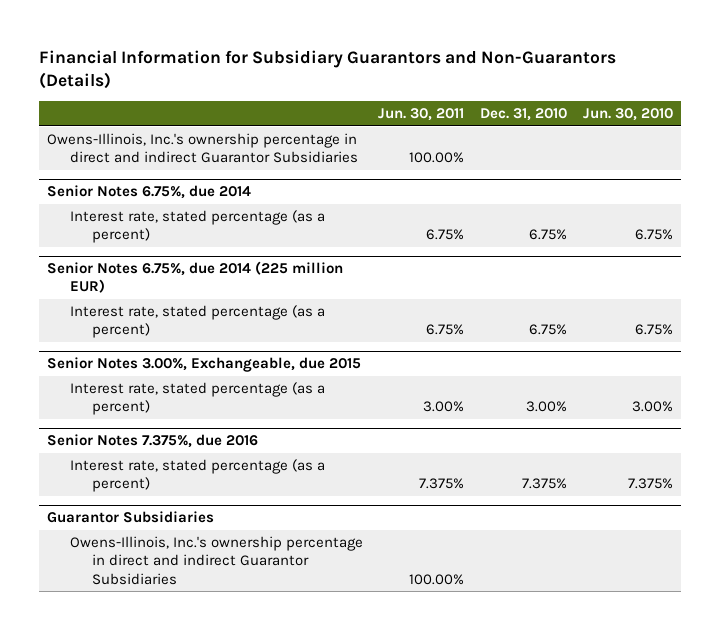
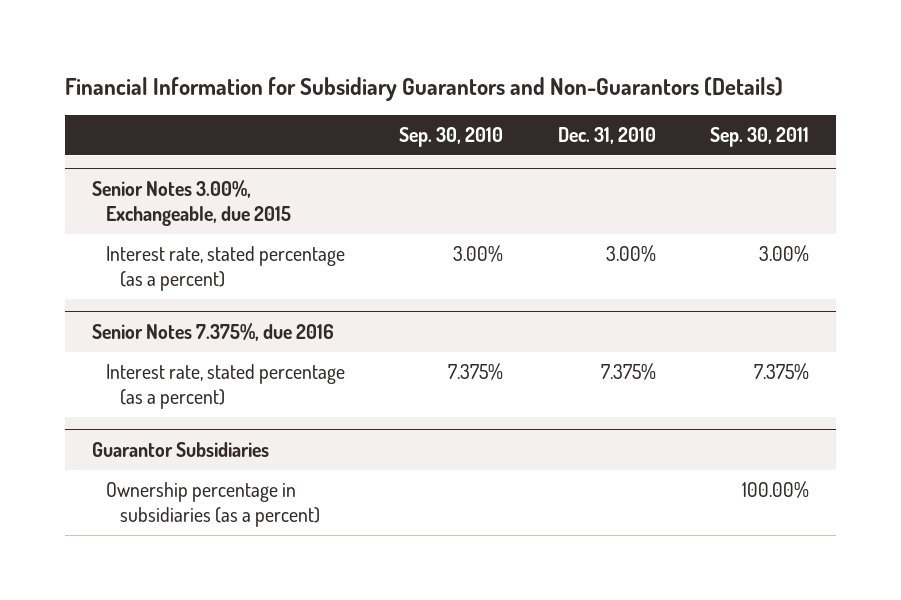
[378,108,465,122] Jun. 30, 2011 -> none
[582,108,673,122] Jun. 30, 2010 -> none
none -> [399,126,504,147] Sep. 30, 2010
none -> [709,126,809,147] Sep. 30, 2011
[47,133,358,164] Owens-Illinois, Inc.'s ownership percentage in direct and indirect Guarantor Subsidiaries -> none
[47,185,252,200] Senior Notes 6.75%, due 2014 -> none
[69,210,325,244] Interest rate, stated percentage (as a percent) -> none
[47,261,344,294] Senior Notes 6.75%, due 2014 (225 million EUR) -> none
[69,305,325,339] Interest rate, stated percentage (as a percent) -> none
[69,536,363,585] Owens-Illinois, Inc.'s ownership percentage in direct and indirect Guarantor Subsidiaries -> none
none -> [106,482,321,528] Ownership percentage in subsidiaries (as a percent)

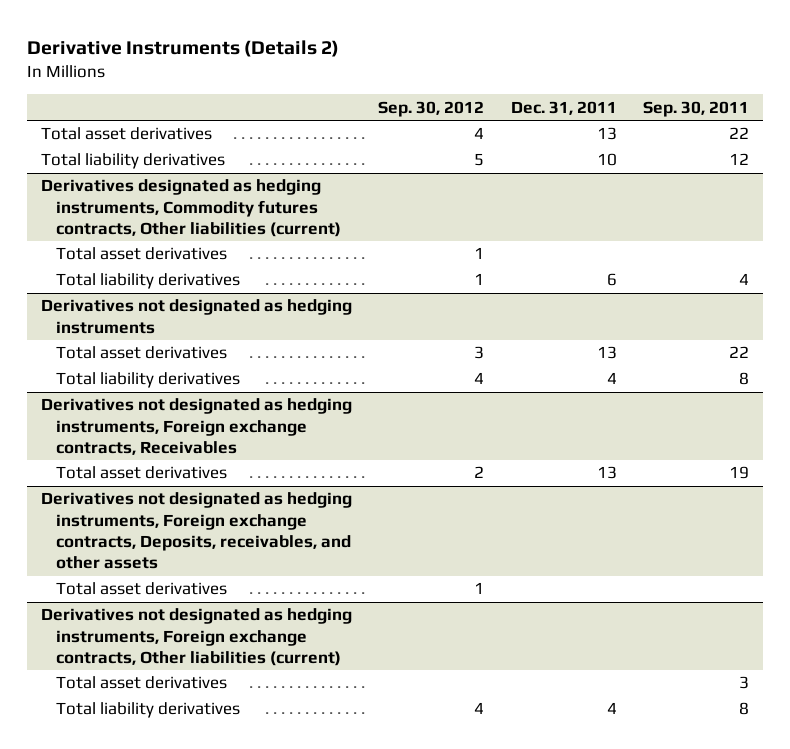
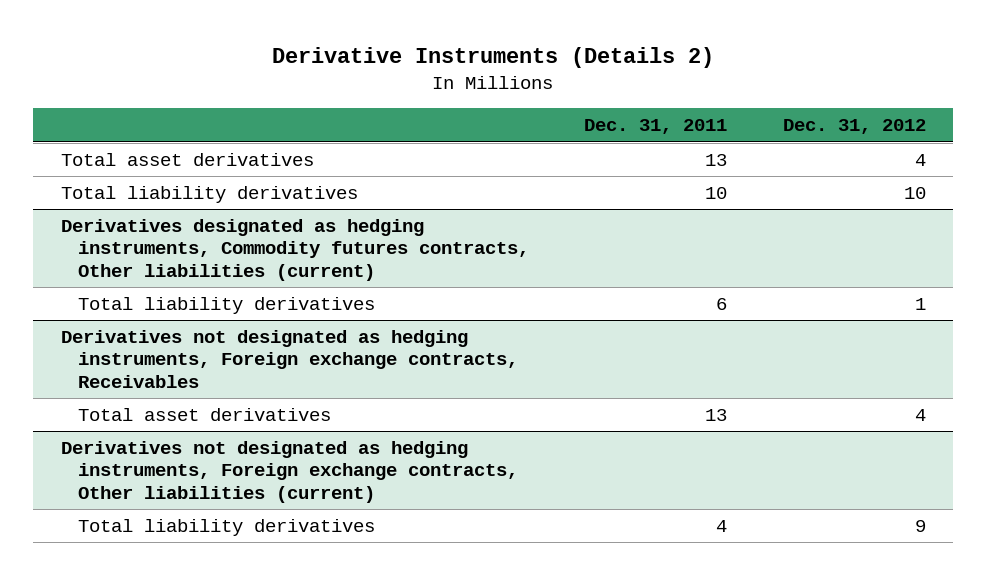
[378,100,485,117] Sep. 30, 2012 -> none
[643,100,750,117] Sep. 30, 2011 -> none
none -> [782,119,926,135] Dec. 31, 2012
[55,247,227,261] Total asset derivatives -> none
[40,299,352,334] Derivatives not designated as hedging instruments -> none
[55,346,227,360] Total asset derivatives -> none
[55,372,240,389] Total liability derivatives -> none
[40,492,352,570] Derivatives not designated as hedging instruments, Foreign exchange contracts, Deposits, receivables, and other assets -> none
[55,582,227,596] Total asset derivatives -> none
[55,676,227,690] Total asset derivatives -> none

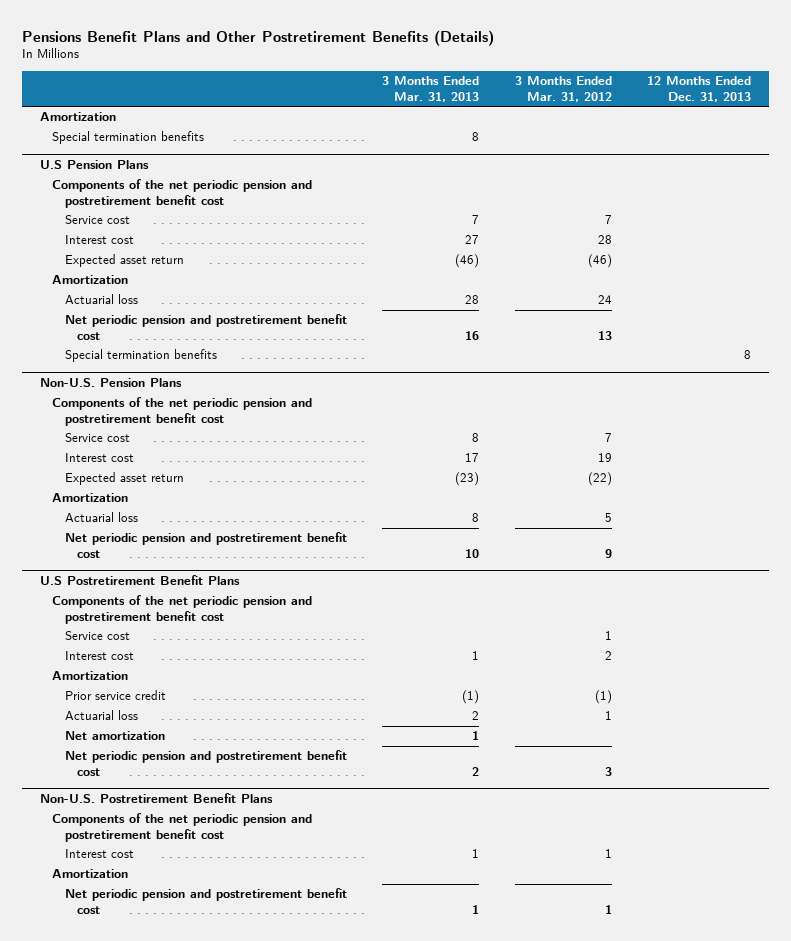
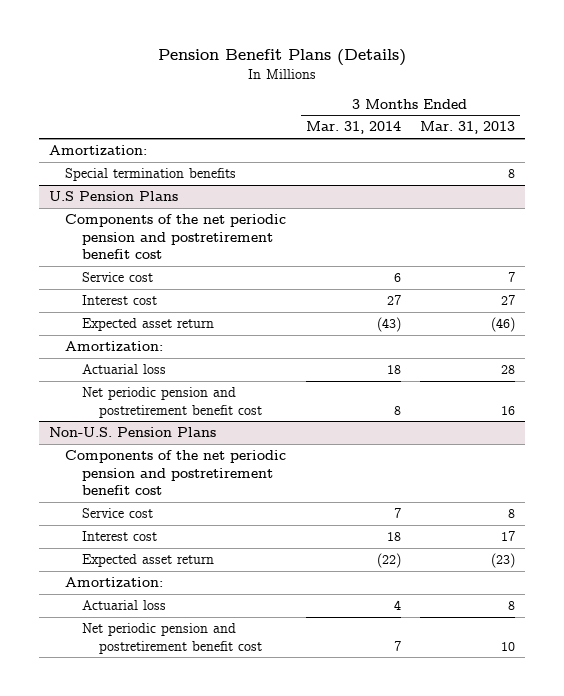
[22,29,495,46] Pensions Benefit Plans and Other Postretirement Benefits (Details) -> [157,49,406,67] Pension Benefit Plans (Details)
[514,76,612,102] 3 Months Ended Mar. 31, 2012 -> none
[647,76,752,102] 12 Months Ended Dec. 31, 2013 -> none
none -> [305,121,401,135] Mar. 31, 2014
[39,112,116,122] Amortization -> [48,145,147,156] Amortization:
[52,275,129,285] Amortization -> [65,341,164,352] Amortization:
[64,349,217,363] Special termination benefits -> none
[52,493,129,503] Amortization -> [65,577,164,588] Amortization:
[39,575,240,586] U.S Postretirement Benefit Plans -> none
[52,595,313,624] Components of the net periodic pension and postretirement benefit cost -> none
[64,631,130,641] Service cost -> none
[64,651,134,661] Interest cost -> none
[52,671,129,681] Amortization -> none
[64,690,166,701] Prior service credit -> none
[64,710,138,721] Actuarial loss -> none
[64,731,165,741] Net amortization -> none
[64,750,347,776] Net periodic pension and postretirement benefit cost -> none
[39,793,273,804] Non-U.S. Postretirement Benefit Plans -> none
[52,813,313,842] Components of the net periodic pension and postretirement benefit cost -> none
[64,849,134,859] Interest cost -> none
[52,869,129,879] Amortization -> none
[64,888,347,914] Net periodic pension and postretirement benefit cost -> none

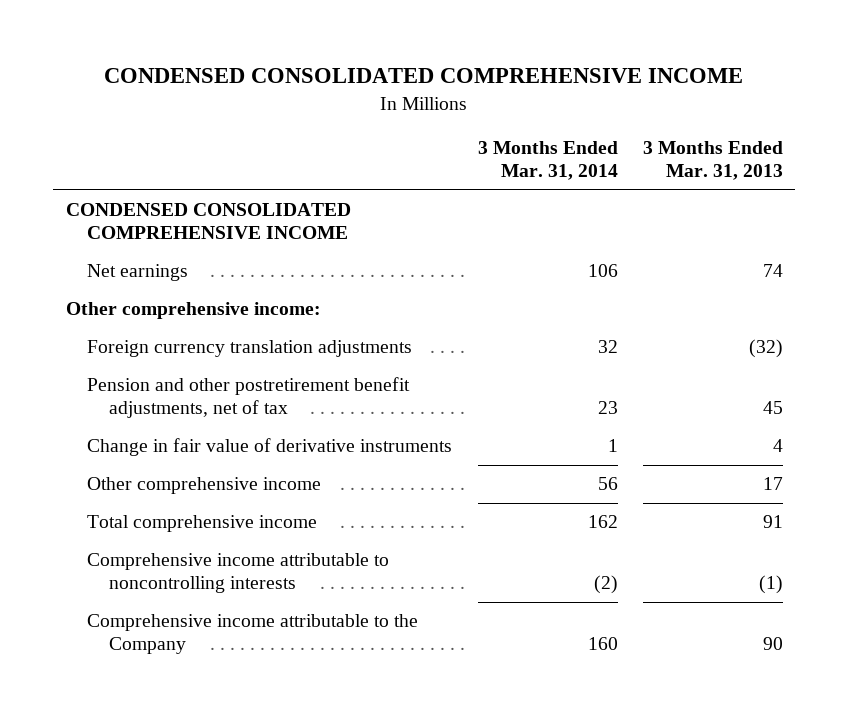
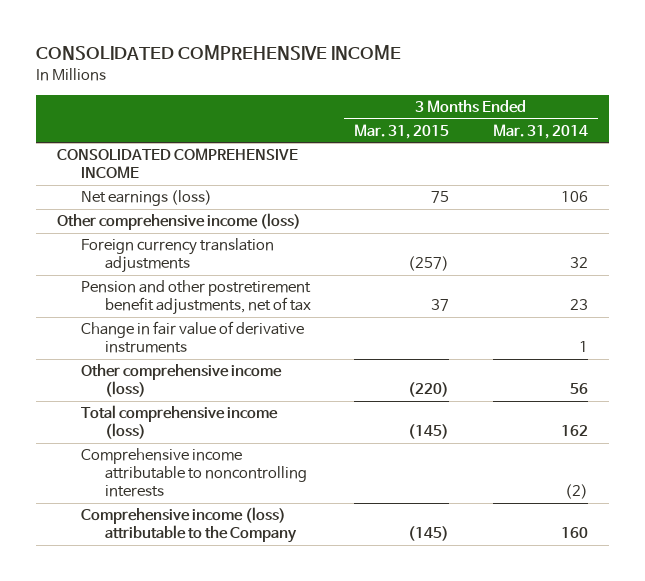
[104,68,744,84] CONDENSED CONSOLIDATED COMPREHENSIVE INCOME -> [35,45,401,61] CONSOLIDATED COMPREHENSIVE INCOME
[642,141,783,181] 3 Months Ended Mar. 31, 2013 -> none
none -> [354,123,450,139] Mar. 31, 2015
[65,203,351,239] CONDENSED CONSOLIDATED COMPREHENSIVE INCOME -> [57,148,299,179] CONSOLIDATED COMPREHENSIVE INCOME
[87,264,189,282] Net earnings -> [81,190,213,207] Net earnings (loss)
[65,302,321,320] Other comprehensive income: -> [57,213,302,231] Other comprehensive income (loss)
[87,477,322,495] Other comprehensive income -> [81,364,283,398] Other comprehensive income (loss)
[87,515,318,533] Total comprehensive income -> [81,405,279,440] Total comprehensive income (loss)
[87,614,419,654] Comprehensive income attributable to the Company -> [81,507,298,544] Comprehensive income (loss) attributable to the Company

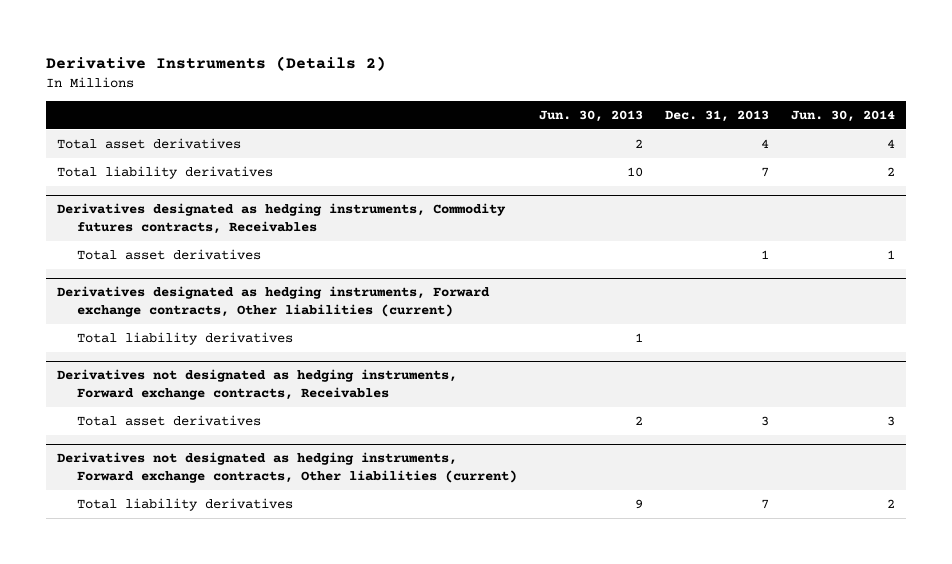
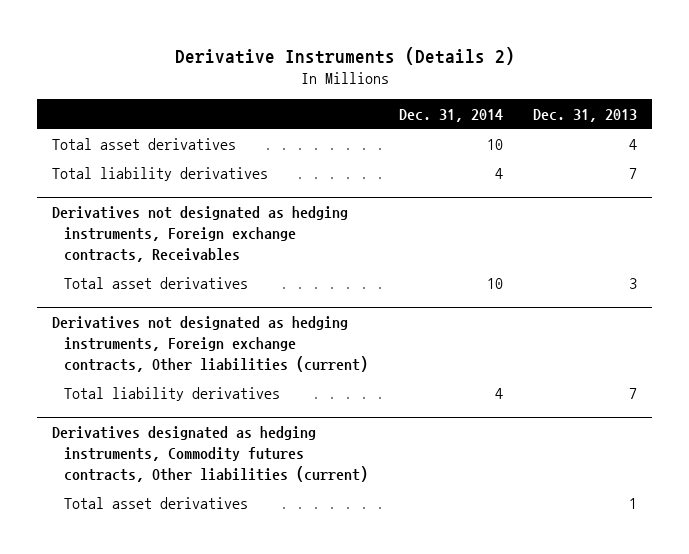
[539,110,644,123] Jun. 30, 2013 -> none
[790,110,895,123] Jun. 30, 2014 -> none
none -> [398,108,503,122] Dec. 31, 2014
[56,203,506,235] Derivatives designated as hedging instruments, Commodity futures contracts, Receivables -> none
[77,249,262,261] Total asset derivatives -> none
[56,286,490,318] Derivatives designated as hedging instruments, Forward exchange contracts, Other liabilities (current) -> none
[77,332,294,346] Total liability derivatives -> none
[56,369,457,401] Derivatives not designated as hedging instruments, Forward exchange contracts, Receivables -> [51,206,348,262] Derivatives not designated as hedging instruments, Foreign exchange contracts, Receivables
[56,452,518,484] Derivatives not designated as hedging instruments, Forward exchange contracts, Other liabilities (current) -> [51,316,369,372] Derivatives not designated as hedging instruments, Foreign exchange contracts, Other liabilities (current)
none -> [51,426,369,482] Derivatives designated as hedging instruments, Commodity futures contracts, Other liabilities (current)
none -> [64,496,249,509] Total asset derivatives

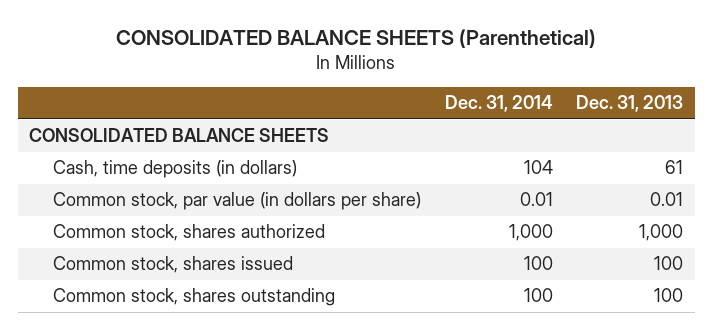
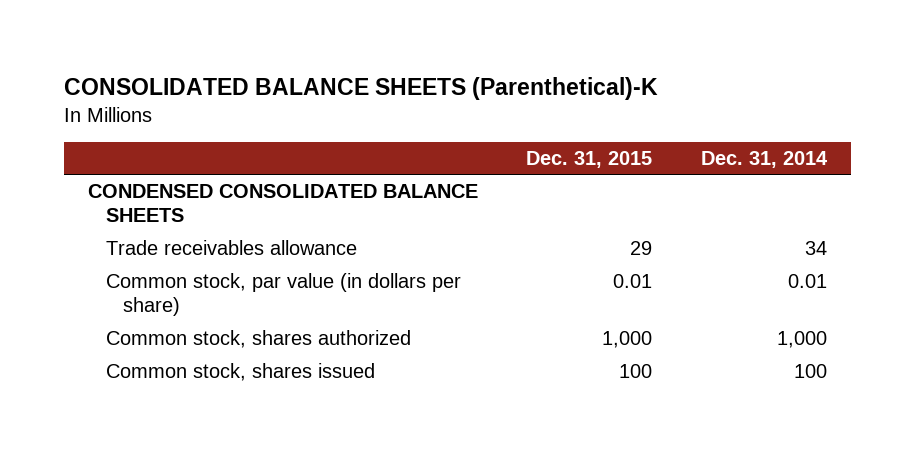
[116,29,597,49] CONSOLIDATED BALANCE SHEETS (Parenthetical) -> [63,76,658,100] CONSOLIDATED BALANCE SHEETS (Parenthetical)-K
[576,95,684,113] Dec. 31, 2013 -> none
none -> [526,150,653,168] Dec. 31, 2015
[53,160,298,179] Cash, time deposits (in dollars) -> none
[29,128,330,143] CONSOLIDATED BALANCE SHEETS -> [87,184,478,223] CONDENSED CONSOLIDATED BALANCE SHEETS
none -> [105,240,357,256] Trade receivables allowance
[53,288,336,307] Common stock, shares outstanding -> none

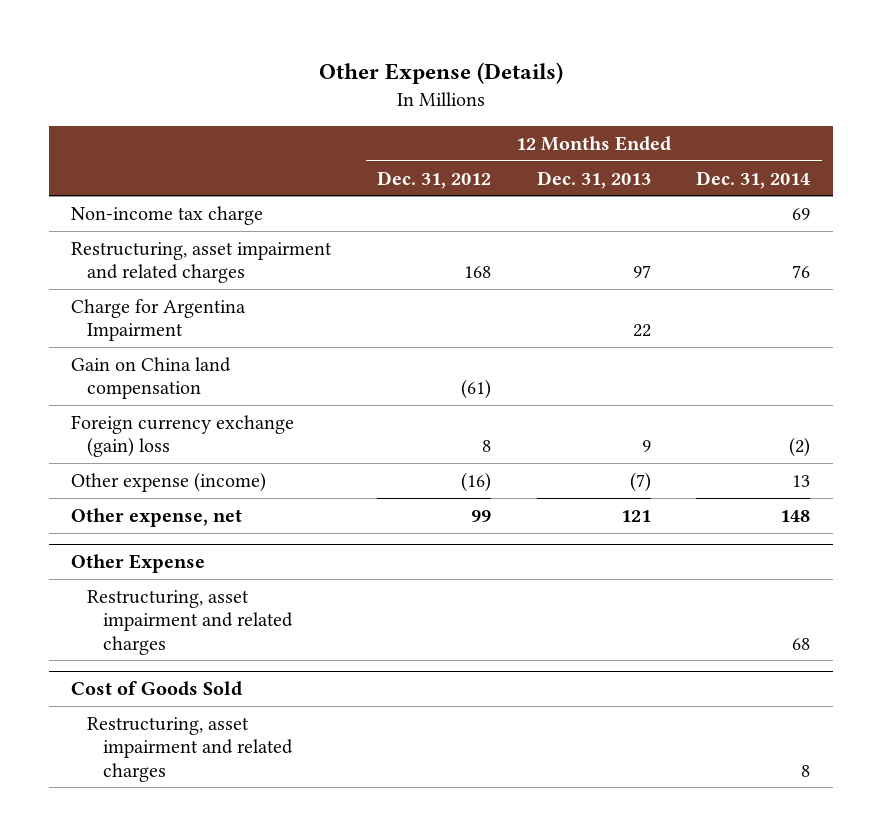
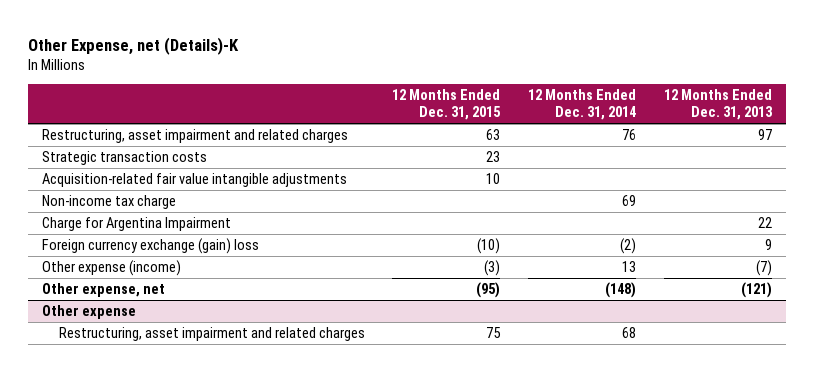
[318,62,563,85] Other Expense (Details) -> [28,36,240,55] Other Expense, net (Details)-K
[377,170,492,189] Dec. 31, 2012 -> none
none -> [392,89,502,121] 12 Months Ended Dec. 31, 2015
none -> [42,151,208,166] Strategic transaction costs
none -> [42,173,348,188] Acquisition-related fair value intangible adjustments
[71,205,264,225] Non-income tax charge -> [42,195,177,210] Non-income tax charge
[71,356,232,400] Gain on China land compensation -> none
[620,509,651,522] 121 -> [740,282,772,299] (121)
[780,509,811,522] 148 -> [605,282,637,299] (148)
[71,554,206,574] Other Expense -> [42,305,137,320] Other expense
[71,681,243,697] Cost of Goods Sold -> none
[87,716,293,782] Restructuring, asset impairment and related charges -> none

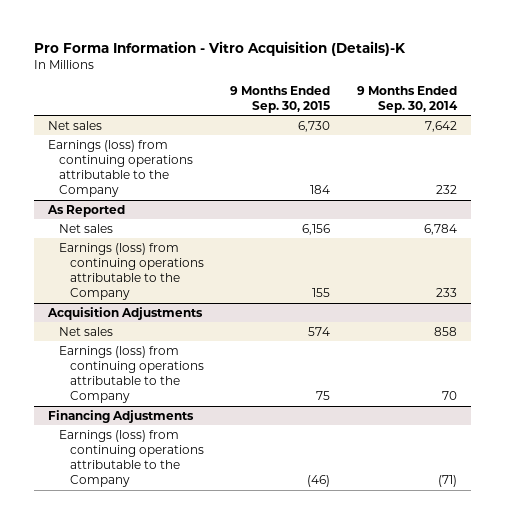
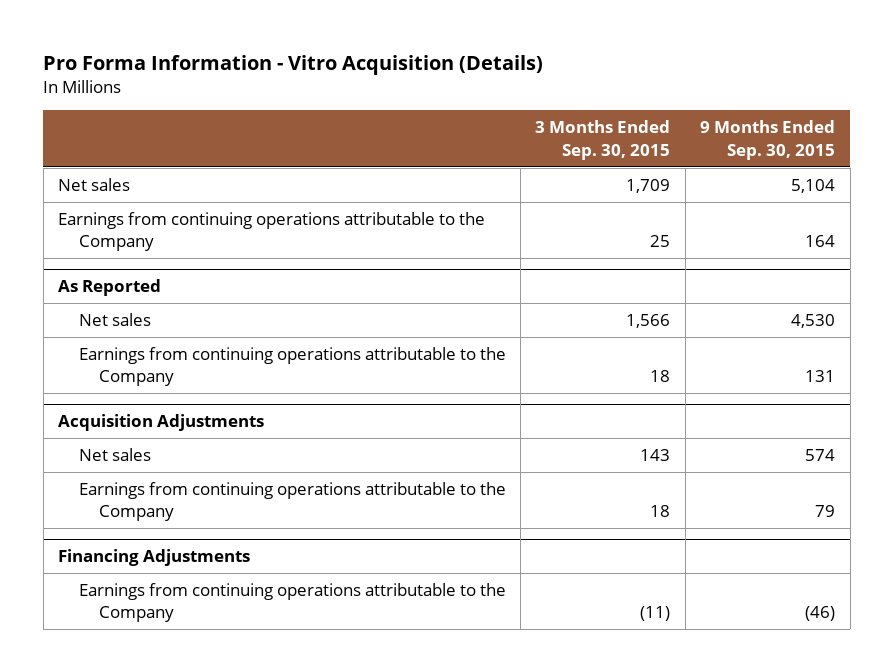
[34,40,407,56] Pro Forma Information - Vitro Acquisition (Details)-K -> [43,55,544,76] Pro Forma Information - Vitro Acquisition (Details)
[357,85,459,113] 9 Months Ended Sep. 30, 2014 -> none
none -> [535,120,671,160] 3 Months Ended Sep. 30, 2015
[298,120,331,132] 6,730 -> [791,178,836,193] 5,104
[47,139,193,198] Earnings (loss) from continuing operations attributable to the Company -> [58,211,486,252] Earnings from continuing operations attributable to the Company
[310,185,331,195] 184 -> [805,235,836,248] 164
[302,223,331,235] 6,156 -> [791,313,836,328] 4,530
[58,242,204,301] Earnings (loss) from continuing operations attributable to the Company -> [78,346,506,387] Earnings from continuing operations attributable to the Company
[312,288,331,298] 155 -> [805,370,836,383] 131
[58,345,204,404] Earnings (loss) from continuing operations attributable to the Company -> [78,481,506,522] Earnings from continuing operations attributable to the Company
[316,391,331,401] 75 -> [815,505,836,518] 79
[58,429,204,488] Earnings (loss) from continuing operations attributable to the Company -> [78,582,506,623] Earnings from continuing operations attributable to the Company

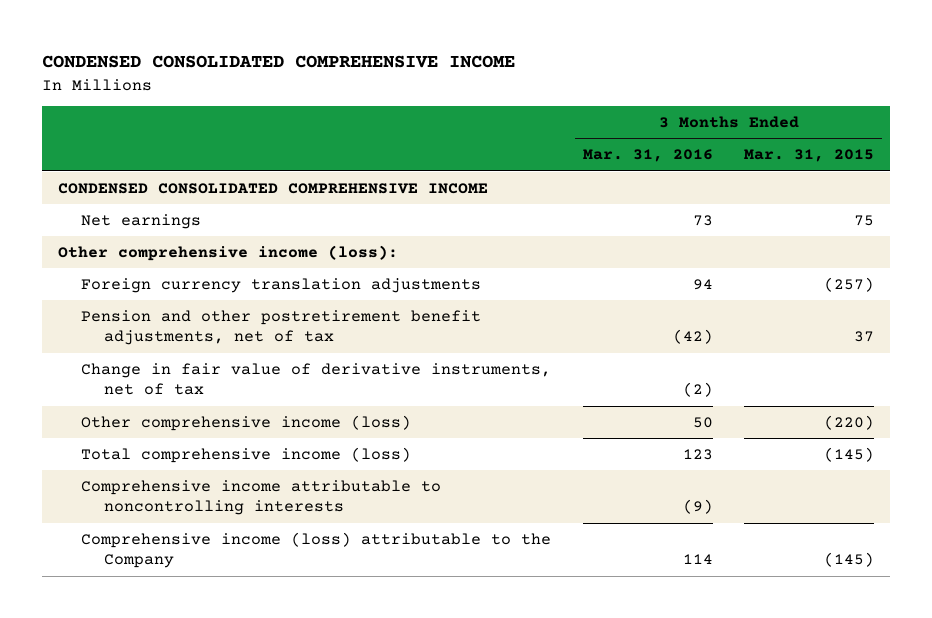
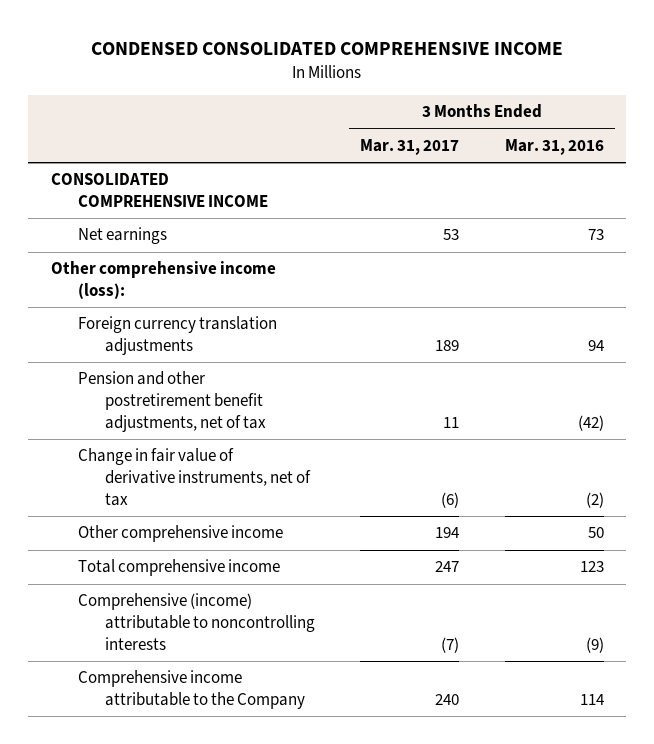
[744,149,875,163] Mar. 31, 2015 -> none
none -> [360,138,460,155] Mar. 31, 2017
[57,182,488,194] CONDENSED CONSOLIDATED COMPREHENSIVE INCOME -> [50,173,268,208] CONSOLIDATED COMPREHENSIVE INCOME
[81,414,412,431] Other comprehensive income (loss) -> [77,525,283,543] Other comprehensive income
[81,446,412,463] Total comprehensive income (loss) -> [77,559,280,577] Total comprehensive income
[81,479,442,516] Comprehensive income attributable to noncontrolling interests -> [77,593,316,651] Comprehensive (income) attributable to noncontrolling interests
[81,531,552,569] Comprehensive income (loss) attributable to the Company -> [77,670,306,710] Comprehensive income attributable to the Company

